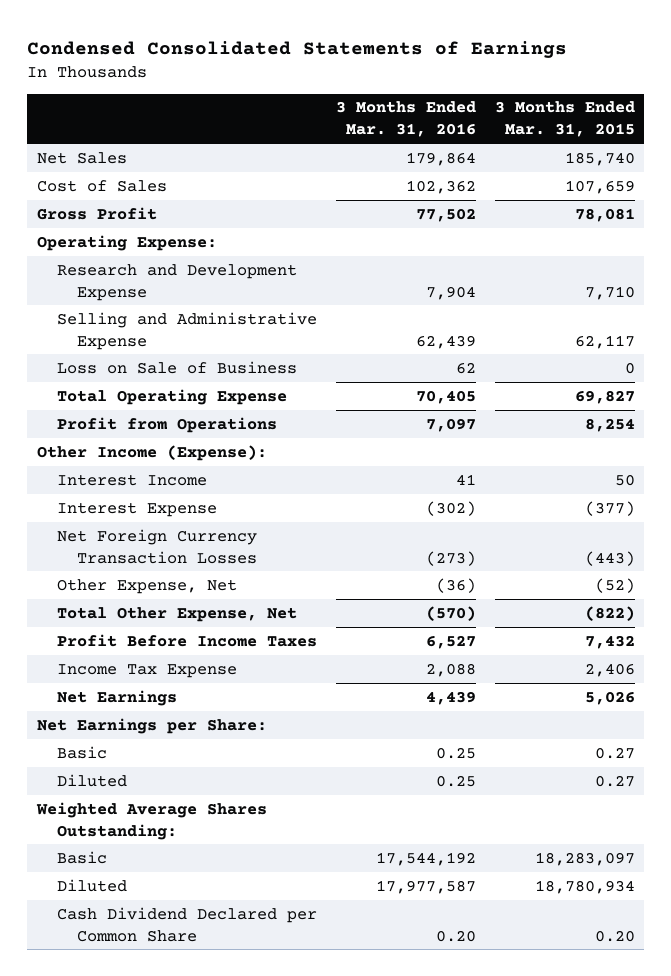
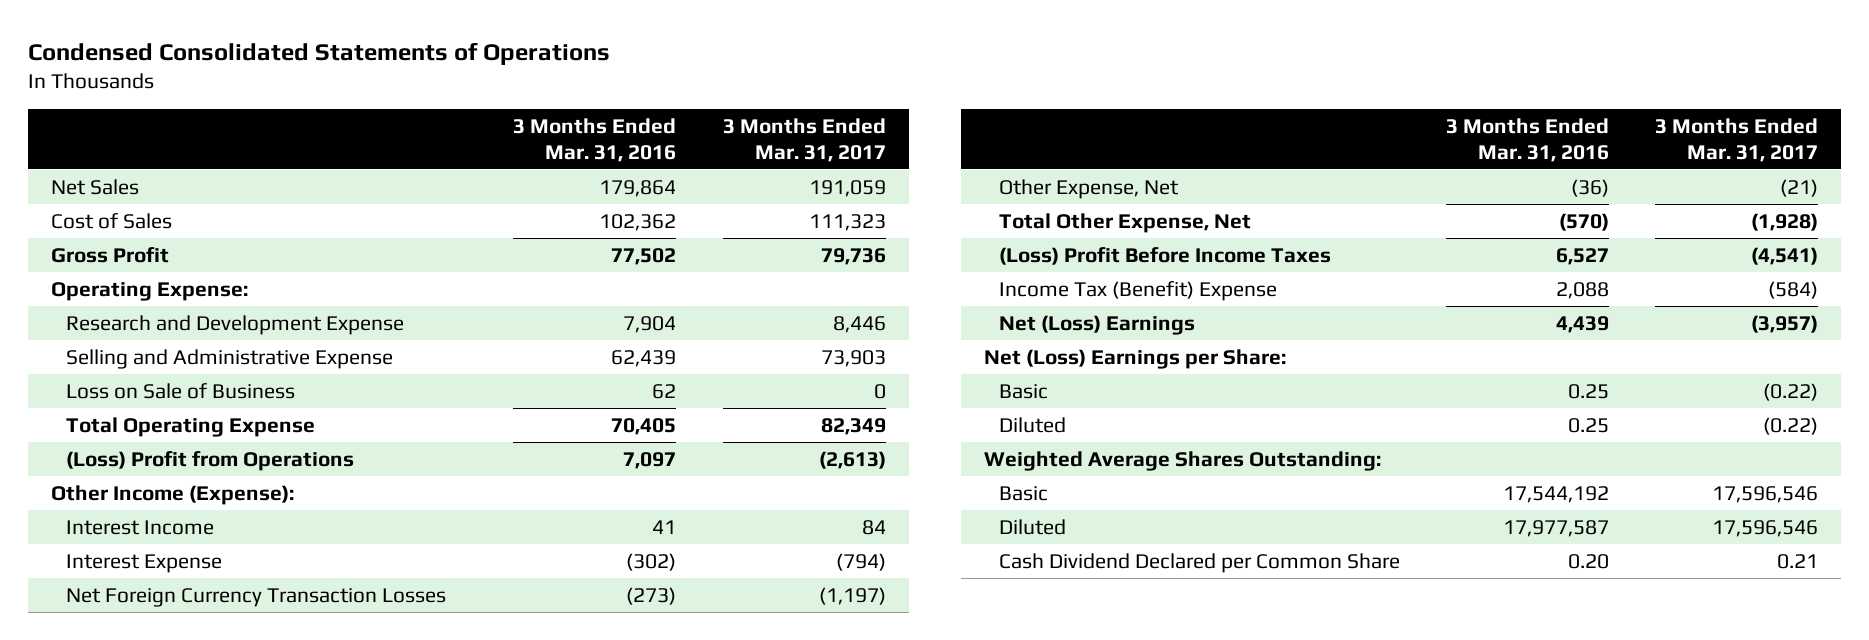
[27,40,568,58] Condensed Consolidated Statements of Earnings -> [27,42,610,66] Condensed Consolidated Statements of Operations
[494,101,635,138] 3 Months Ended Mar. 31, 2015 -> none
none -> [722,117,886,162] 3 Months Ended Mar. 31, 2017
[56,416,277,433] Profit from Operations -> [66,450,355,471] (Loss) Profit from Operations
[56,633,317,647] Profit Before Income Taxes -> [999,246,1332,265] (Loss) Profit Before Income Taxes
[56,663,237,678] Income Tax Expense -> [999,280,1278,301] Income Tax (Benefit) Expense
[56,689,177,706] Net Earnings -> [999,314,1196,335] Net (Loss) Earnings
[36,717,267,734] Net Earnings per Share: -> [983,348,1286,369] Net (Loss) Earnings per Share:

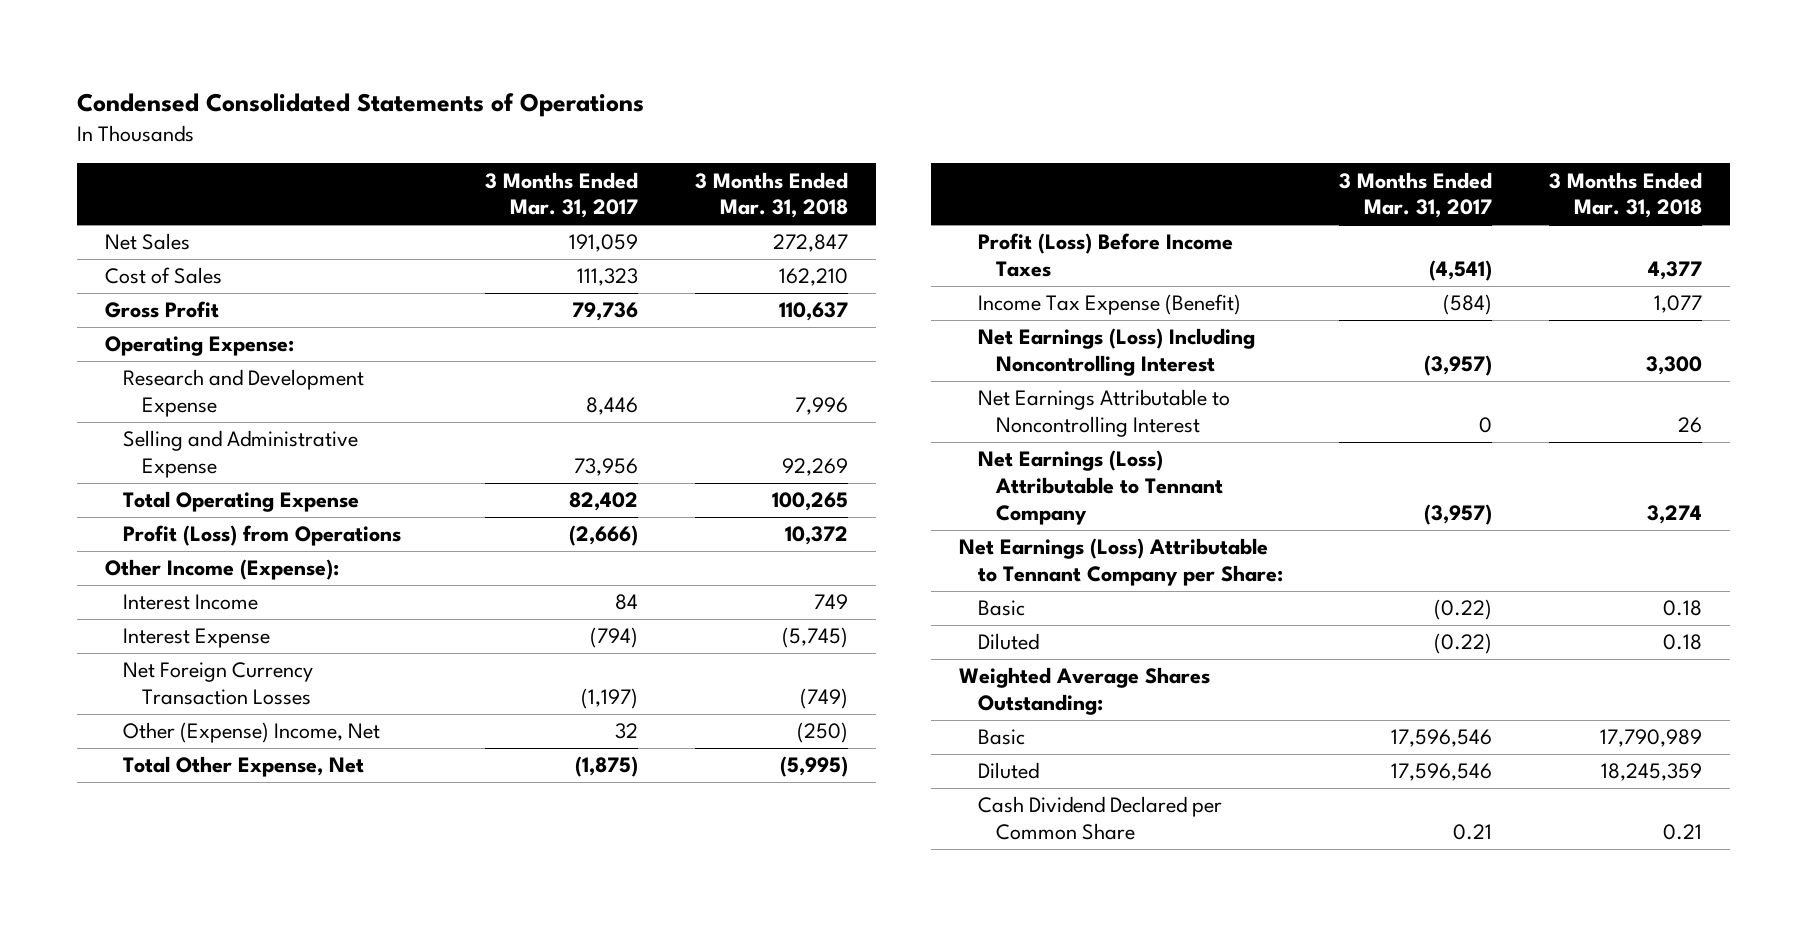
[513,117,677,162] 3 Months Ended Mar. 31, 2016 -> none
none -> [694,171,848,219] 3 Months Ended Mar. 31, 2018
[66,382,296,399] Loss on Sale of Business -> none
[820,349,886,367] 73,903 -> [574,458,639,477] 73,956
[820,417,886,435] 82,349 -> [569,492,639,512] 82,402
[66,450,355,471] (Loss) Profit from Operations -> [123,525,402,547] Profit (Loss) from Operations
[818,450,886,469] (2,613) -> [569,525,639,547] (2,666)
[999,178,1180,199] Other Expense, Net -> [123,722,381,744] Other (Expense) Income, Net
[1780,178,1819,197] (21) -> [615,723,639,740] 32
[1751,212,1819,231] (1,928) -> [575,756,639,778] (1,875)
[999,246,1332,265] (Loss) Profit Before Income Taxes -> [977,233,1233,278] Profit (Loss) Before Income Taxes
[999,280,1278,301] Income Tax (Benefit) Expense -> [977,294,1241,316] Income Tax Expense (Benefit)
none -> [977,328,1255,377] Net Earnings (Loss) Including Noncontrolling Interest
none -> [977,389,1230,438] Net Earnings Attributable to Noncontrolling Interest
[999,314,1196,335] Net (Loss) Earnings -> [977,450,1223,525] Net Earnings (Loss) Attributable to Tennant Company
[983,348,1286,369] Net (Loss) Earnings per Share: -> [959,538,1283,587] Net Earnings (Loss) Attributable to Tennant Company per Share:

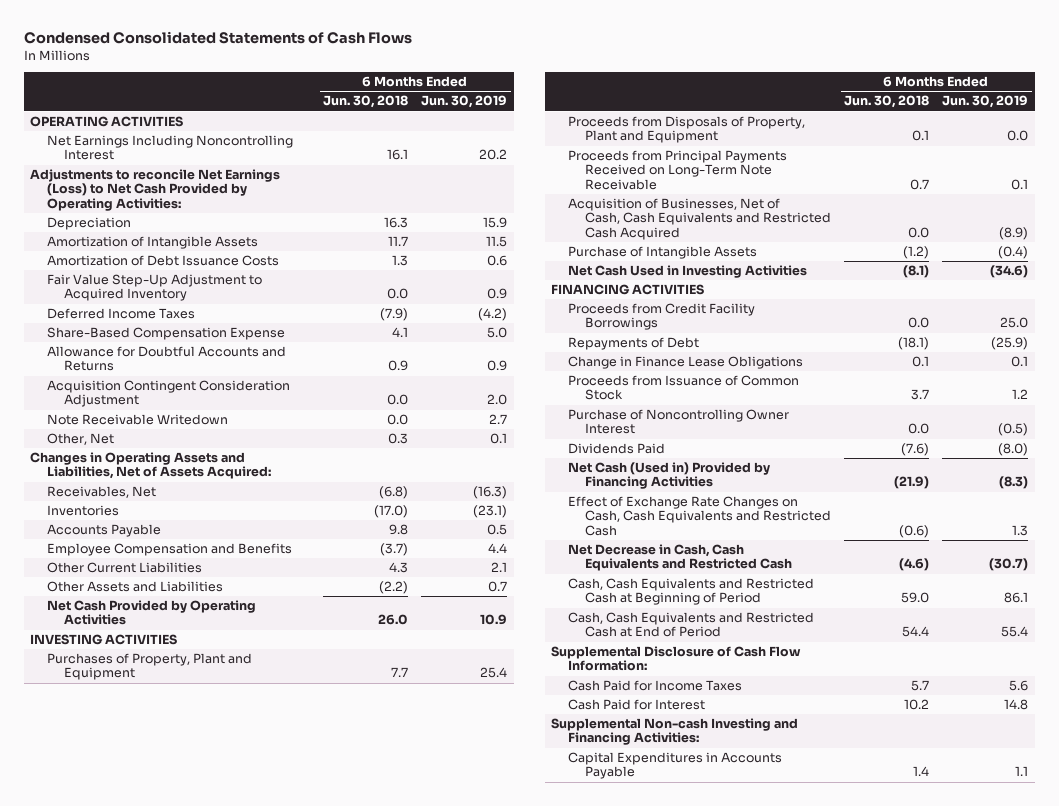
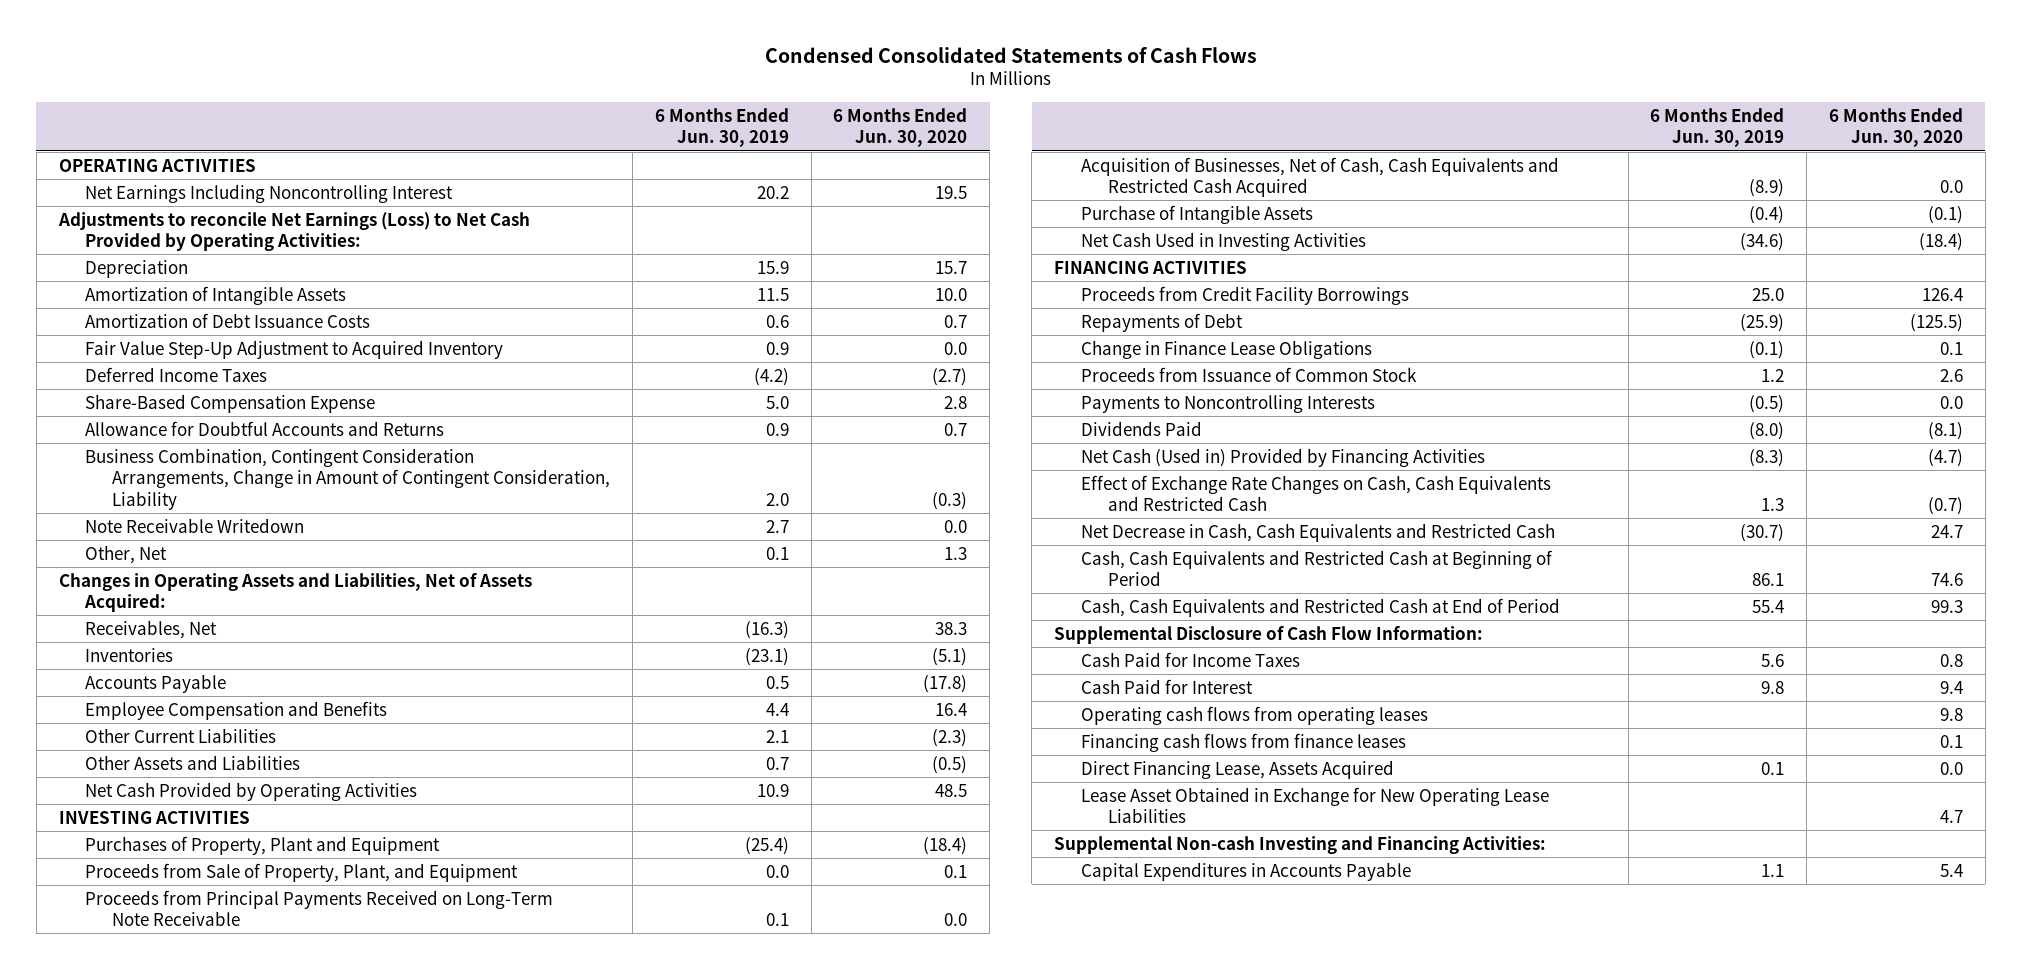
[323,95,409,109] Jun. 30, 2018 -> none
none -> [833,107,968,148] 6 Months Ended Jun. 30, 2020
[47,380,291,408] Acquisition Contingent Consideration Adjustment -> [85,447,611,510] Business Combination, Contingent Consideration Arrangements, Change in Amount of Contingent Consideration, Liability
[480,667,508,679] 25.4 -> [744,836,789,855] (25.4)
[568,116,806,144] Proceeds from Disposals of Property, Plant and Equipment -> [85,862,519,882] Proceeds from Sale of Property, Plant, and Equipment
[1011,356,1029,368] 0.1 -> [1749,340,1785,359] (0.1)
[568,409,790,435] Purchase of Noncontrolling Owner Interest -> none
none -> [1081,394,1376,413] Payments to Noncontrolling Interests
[1004,699,1029,711] 14.8 -> [1761,680,1785,694] 9.8
none -> [1081,705,1429,725] Operating cash flows from operating leases
none -> [1081,732,1407,752] Financing cash flows from finance leases
none -> [1081,759,1395,779] Direct Financing Lease, Assets Acquired
none -> [1081,786,1550,824] Lease Asset Obtained in Exchange for New Operating Lease Liabilities

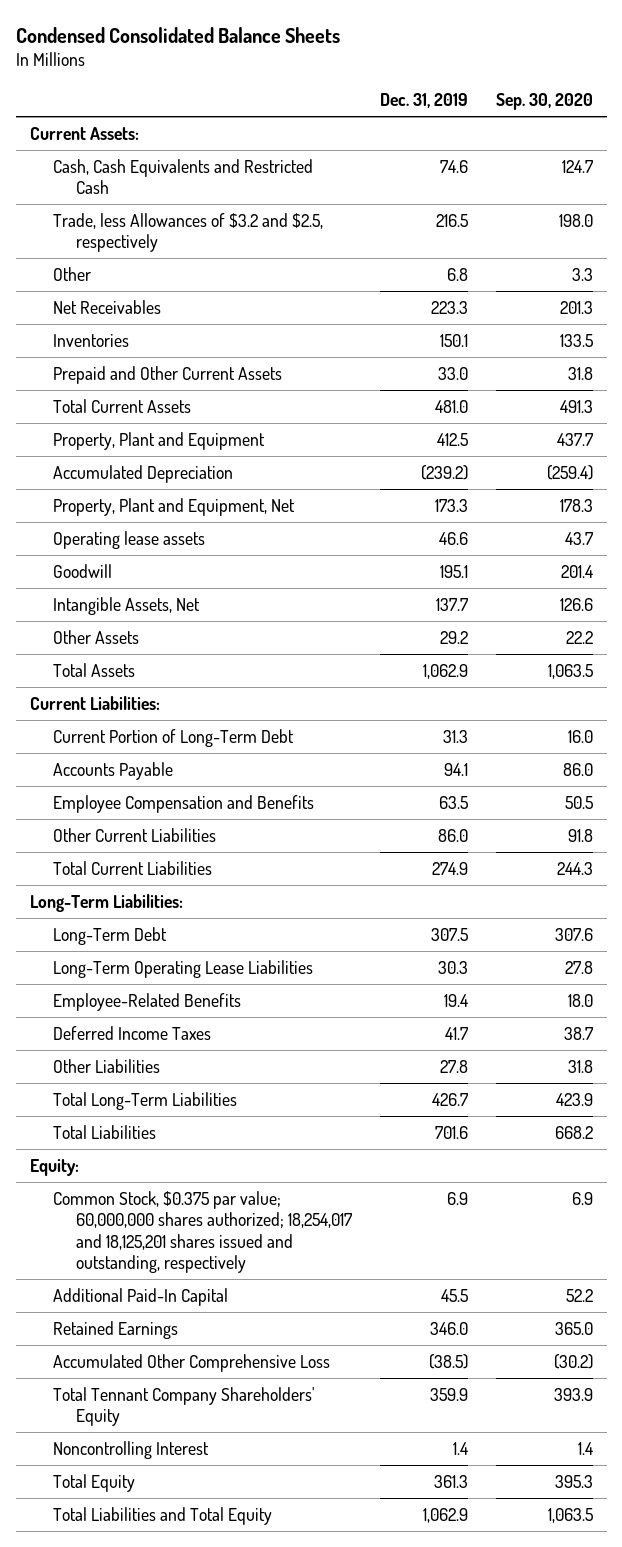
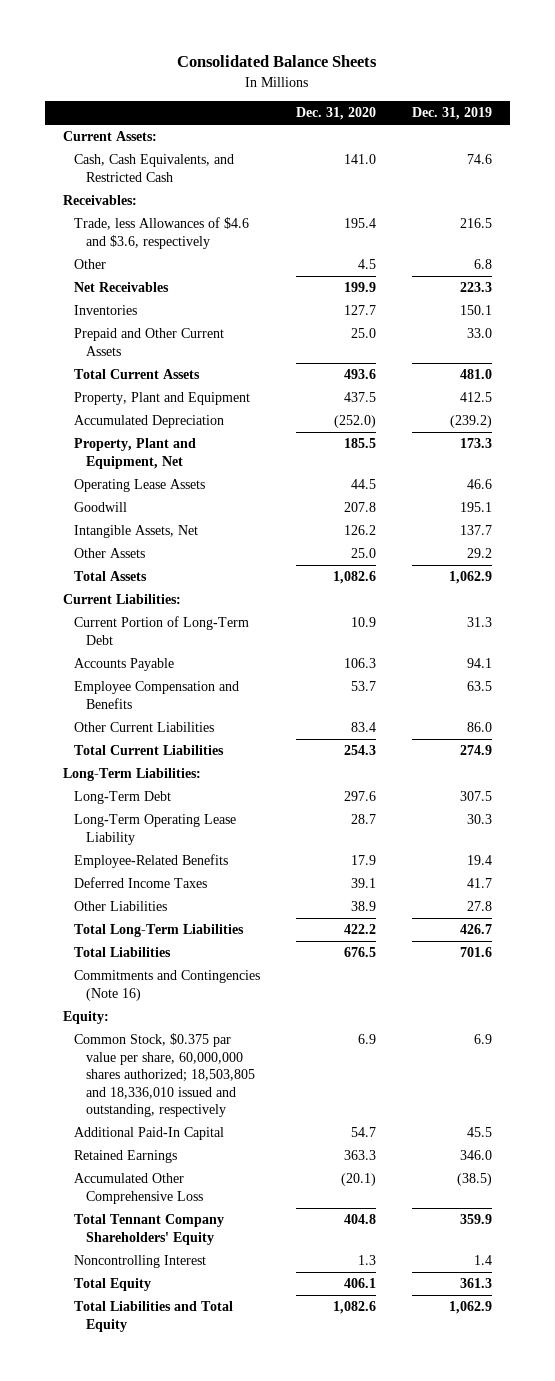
[15,26,340,43] Condensed Consolidated Balance Sheets -> [177,55,378,68] Consolidated Balance Sheets
[495,93,593,111] Sep. 30, 2020 -> none
none -> [296,107,377,121] Dec. 31, 2020
[52,158,313,195] Cash, Cash Equivalents and Restricted Cash -> [74,154,235,182] Cash, Cash Equivalents, and Restricted Cash
none -> [63,195,138,206] Receivables:
[52,212,323,253] Trade, less Allowances of $3.2 and $2.5, respectively -> [74,217,250,249] Trade, less Allowances of $4.6 and $3.6, respectively
[52,530,205,549] Operating lease assets -> [74,479,206,493] Operating Lease Assets
[52,959,313,978] Long-Term Operating Lease Liabilities -> [74,814,237,845] Long-Term Operating Lease Liability
none -> [74,970,261,1001] Commitments and Contingencies (Note 16)
[52,1190,353,1274] Common Stock, $0.375 par value; 60,000,000 shares authorized; 18,254,017 and 18,125,201 shares issued and outstanding, respectively -> [74,1033,255,1118] Common Stock, $0.375 par value per share, 60,000,000 shares authorized; 18,503,805 and 18,336,010 issued and outstanding, respectively

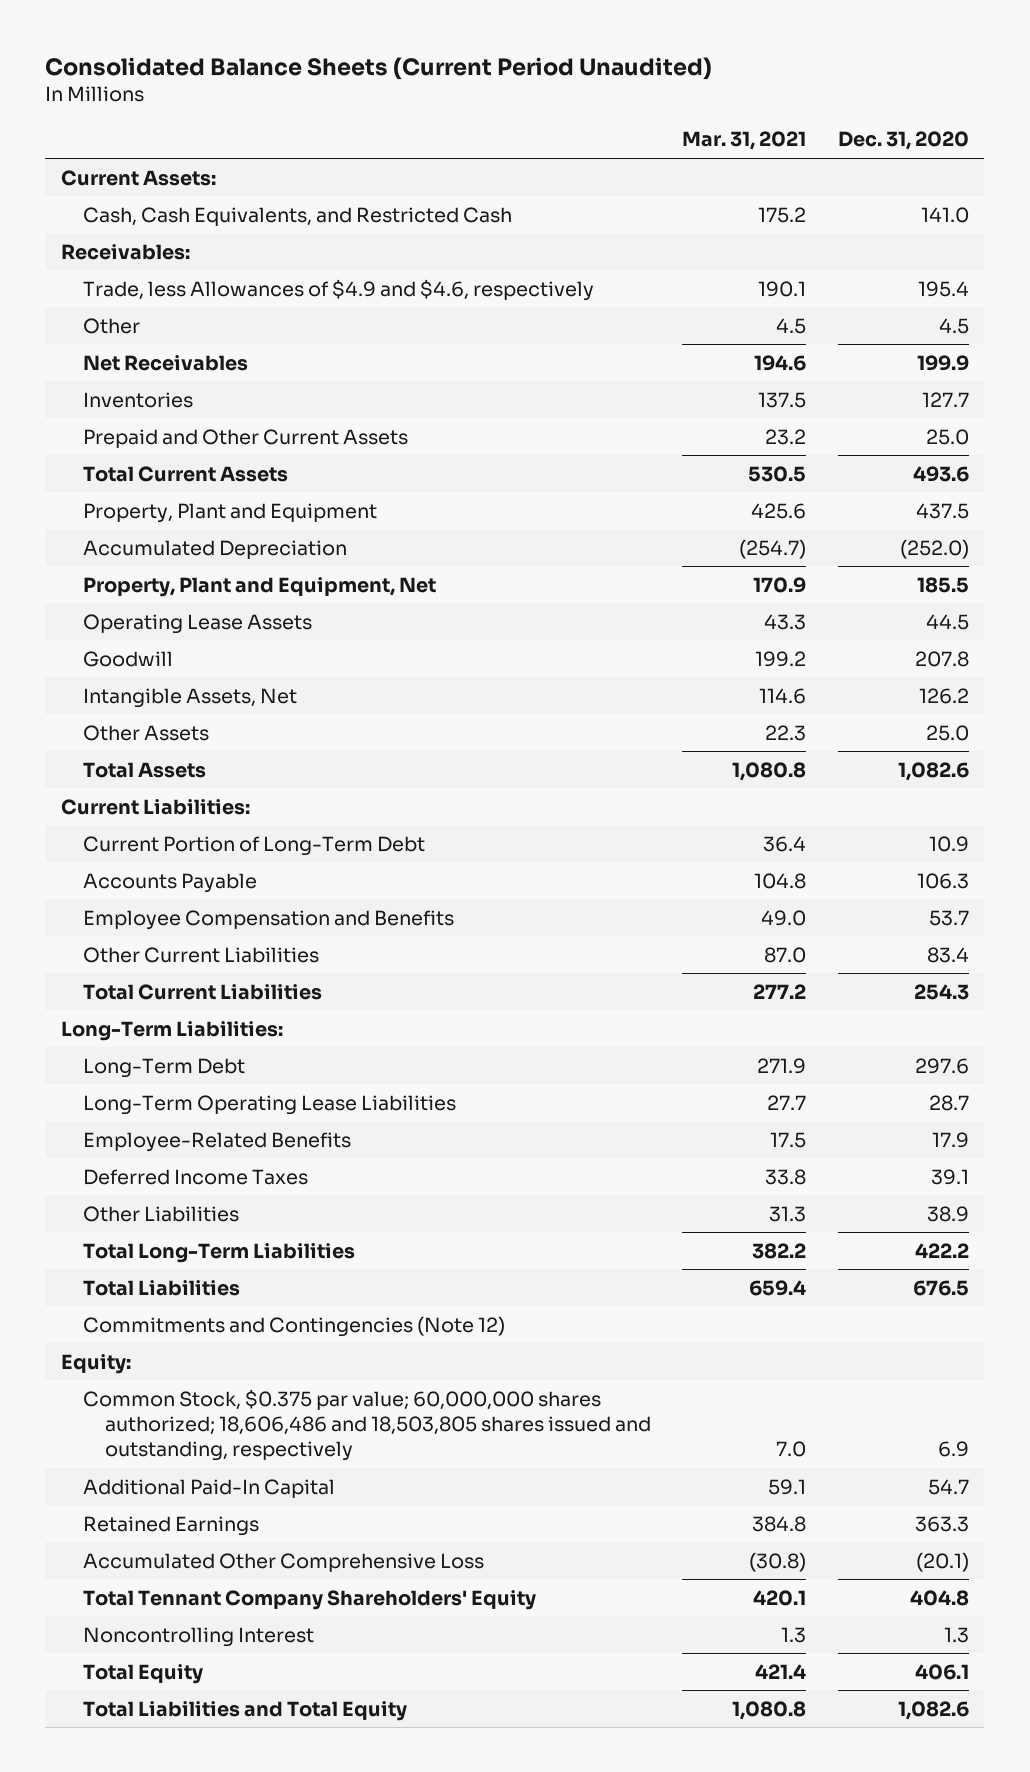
[177,55,378,68] Consolidated Balance Sheets -> [45,57,713,81] Consolidated Balance Sheets (Current Period Unaudited)
[411,107,492,121] Dec. 31, 2019 -> none
none -> [682,131,807,151] Mar. 31, 2021
[74,217,250,249] Trade, less Allowances of $4.6 and $3.6, respectively -> [82,278,594,301] Trade, less Allowances of $4.9 and $4.6, respectively
[74,814,237,845] Long-Term Operating Lease Liability -> [82,1094,456,1115] Long-Term Operating Lease Liabilities
[74,970,261,1001] Commitments and Contingencies (Note 16) -> [82,1315,505,1337] Commitments and Contingencies (Note 12)
[74,1033,255,1118] Common Stock, $0.375 par value per share, 60,000,000 shares authorized; 18,503,805 and 18,336,010 issued and outstanding, respectively -> [82,1388,652,1462] Common Stock, $0.375 par value; 60,000,000 shares authorized; 18,606,486 and 18,503,805 shares issued and outstanding, respectively

